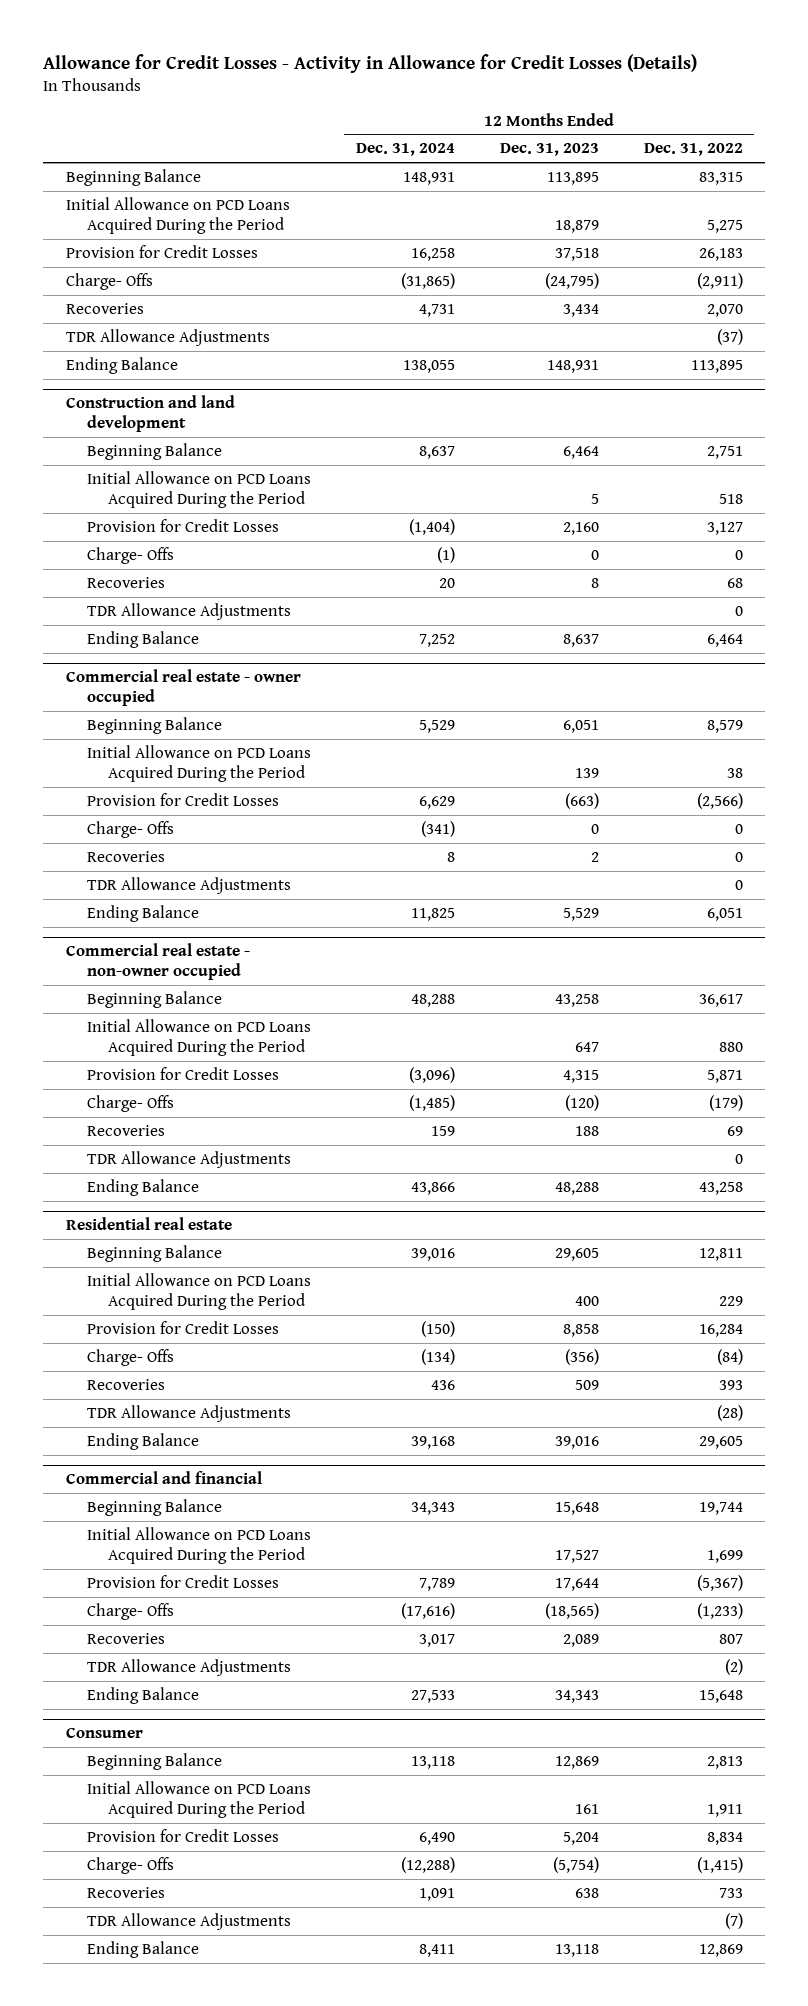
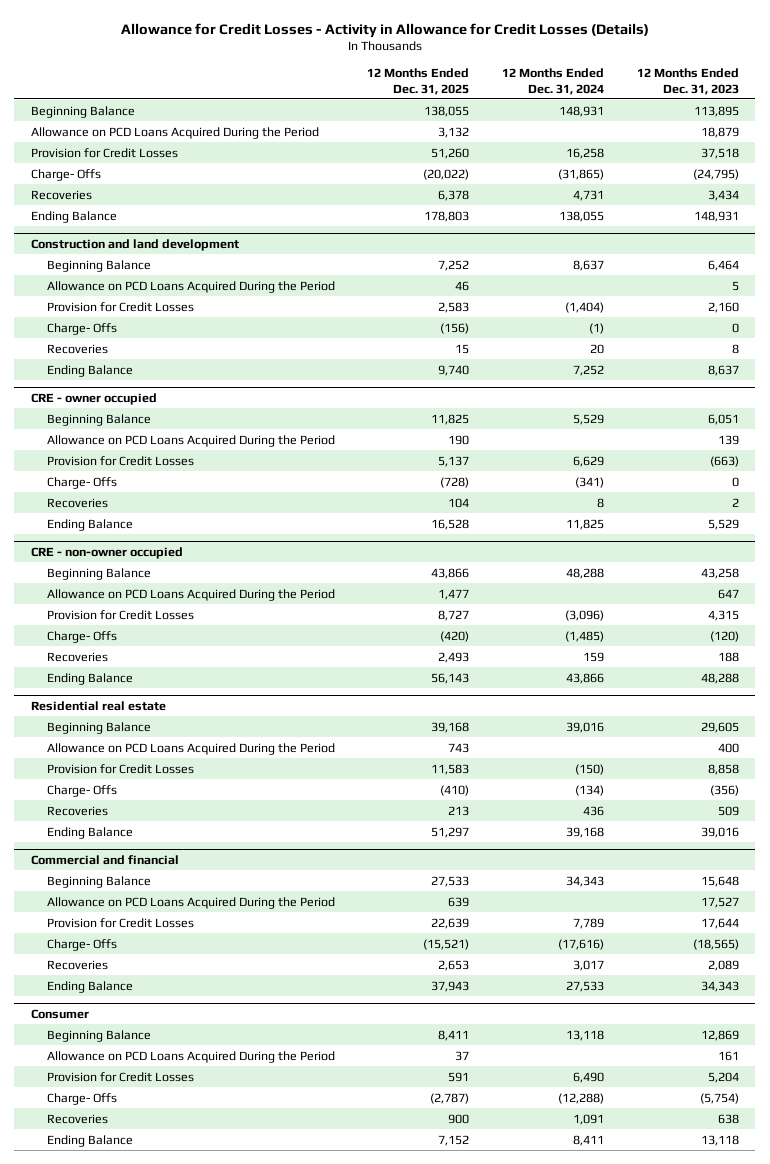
[643,143,743,157] Dec. 31, 2022 -> none
none -> [367,68,470,95] 12 Months Ended Dec. 31, 2025
[65,196,290,234] Initial Allowance on PCD Loans Acquired During the Period -> [30,126,319,139] Allowance on PCD Loans Acquired During the Period
[65,328,270,346] TDR Allowance Adjustments -> none
[86,470,311,508] Initial Allowance on PCD Loans Acquired During the Period -> [46,280,335,293] Allowance on PCD Loans Acquired During the Period
[86,602,291,620] TDR Allowance Adjustments -> none
[65,668,301,706] Commercial real estate - owner occupied -> [30,393,157,406] CRE - owner occupied
[86,744,311,782] Initial Allowance on PCD Loans Acquired During the Period -> [46,434,335,447] Allowance on PCD Loans Acquired During the Period
[86,876,291,894] TDR Allowance Adjustments -> none
[65,942,250,980] Commercial real estate - non-owner occupied -> [30,547,183,560] CRE - non-owner occupied
[86,1018,311,1056] Initial Allowance on PCD Loans Acquired During the Period -> [46,588,335,601] Allowance on PCD Loans Acquired During the Period
[86,1150,291,1168] TDR Allowance Adjustments -> none
[86,1272,311,1310] Initial Allowance on PCD Loans Acquired During the Period -> [46,742,335,755] Allowance on PCD Loans Acquired During the Period
[86,1404,291,1422] TDR Allowance Adjustments -> none
[86,1526,311,1564] Initial Allowance on PCD Loans Acquired During the Period -> [46,896,335,909] Allowance on PCD Loans Acquired During the Period
[86,1658,291,1676] TDR Allowance Adjustments -> none
[86,1780,311,1818] Initial Allowance on PCD Loans Acquired During the Period -> [46,1050,335,1063] Allowance on PCD Loans Acquired During the Period
[86,1912,291,1930] TDR Allowance Adjustments -> none

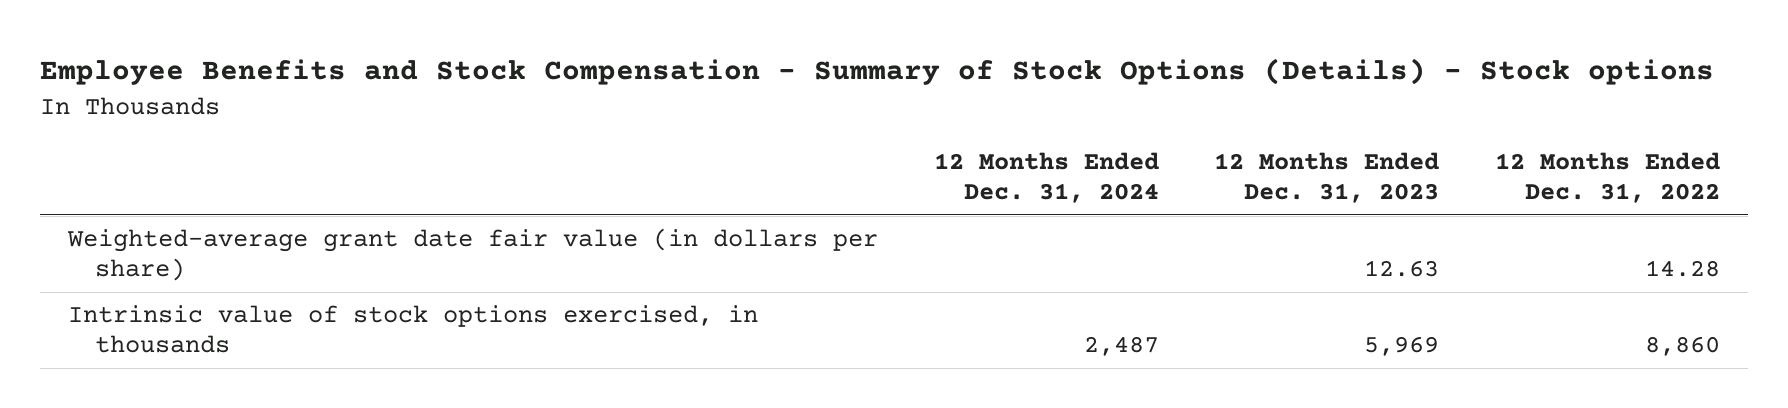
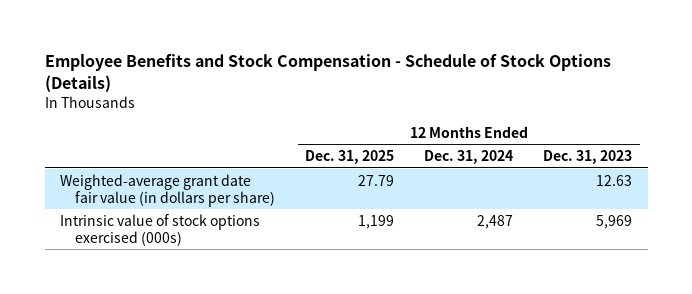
[39,58,1714,86] Employee Benefits and Stock Compensation - Summary of Stock Options (Details) - Stock options -> [44,53,611,92] Employee Benefits and Stock Compensation - Schedule of Stock Options (Details)
[1495,152,1721,204] 12 Months Ended Dec. 31, 2022 -> none
none -> [305,150,395,165] Dec. 31, 2025
[67,305,758,354] Intrinsic value of stock options exercised, in thousands -> [59,213,260,247] Intrinsic value of stock options exercised (000s)

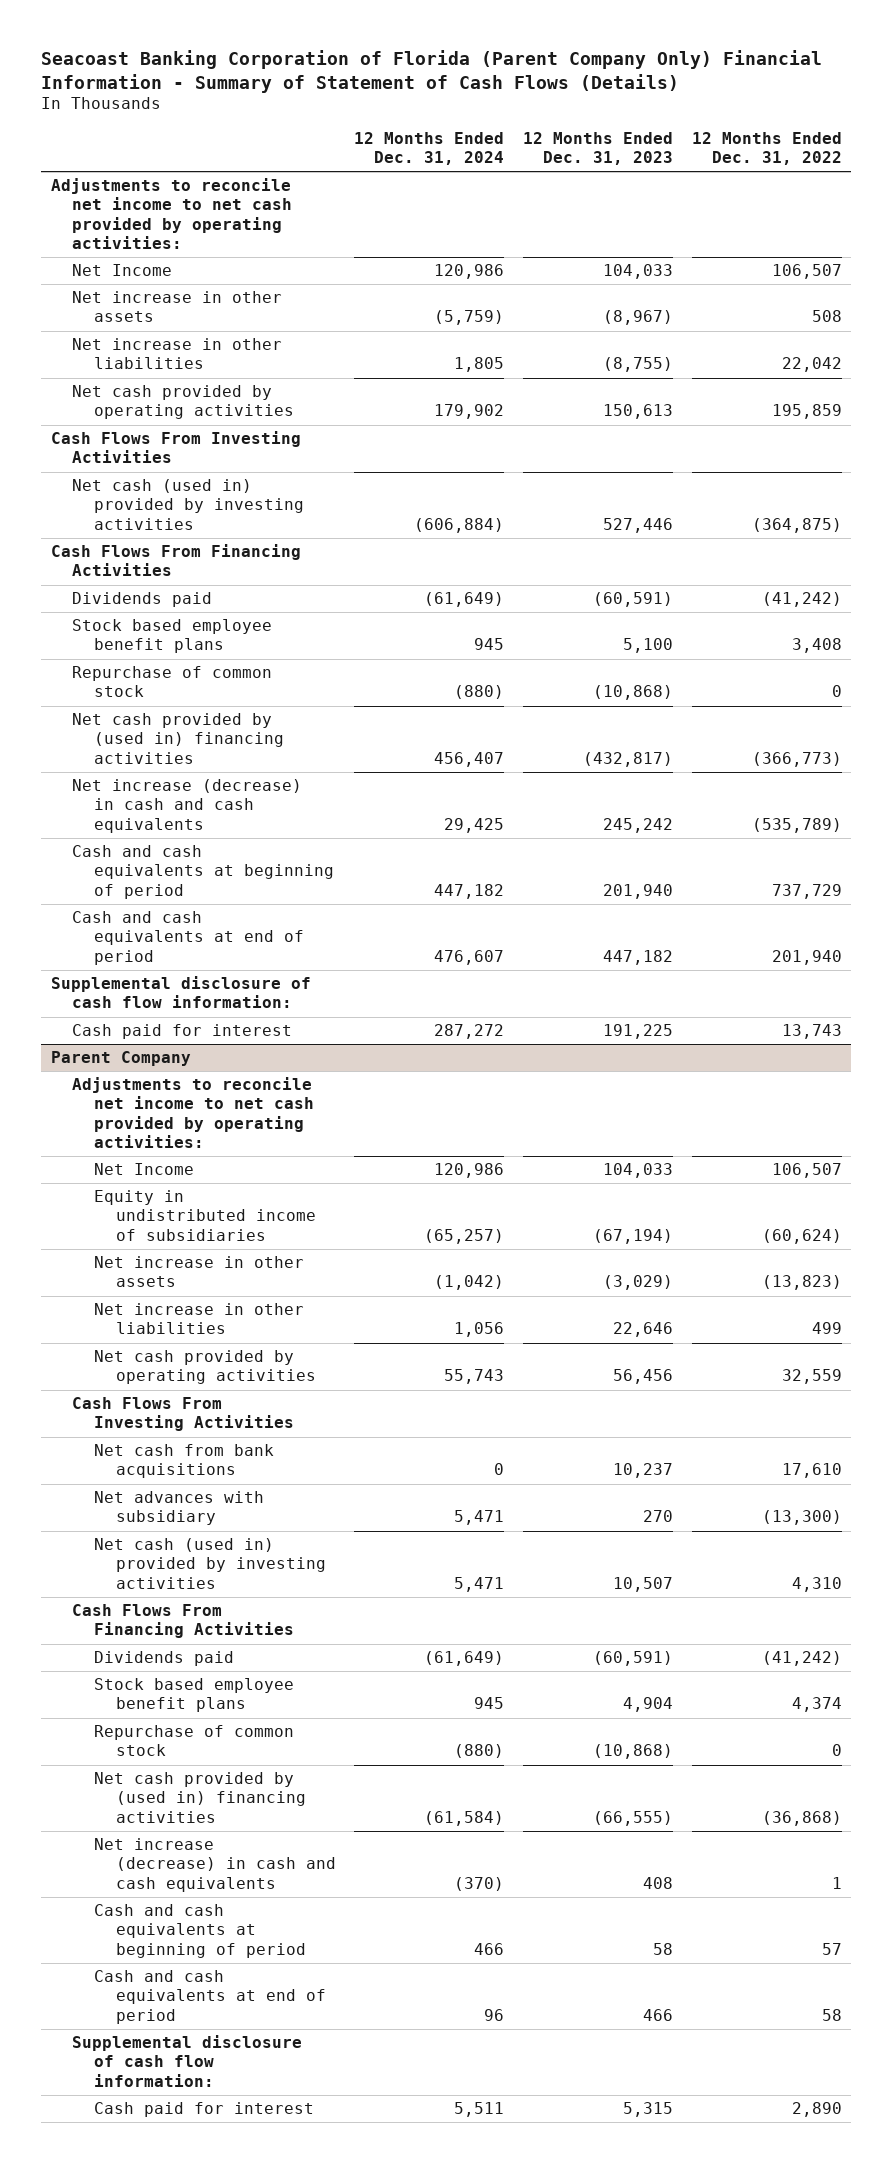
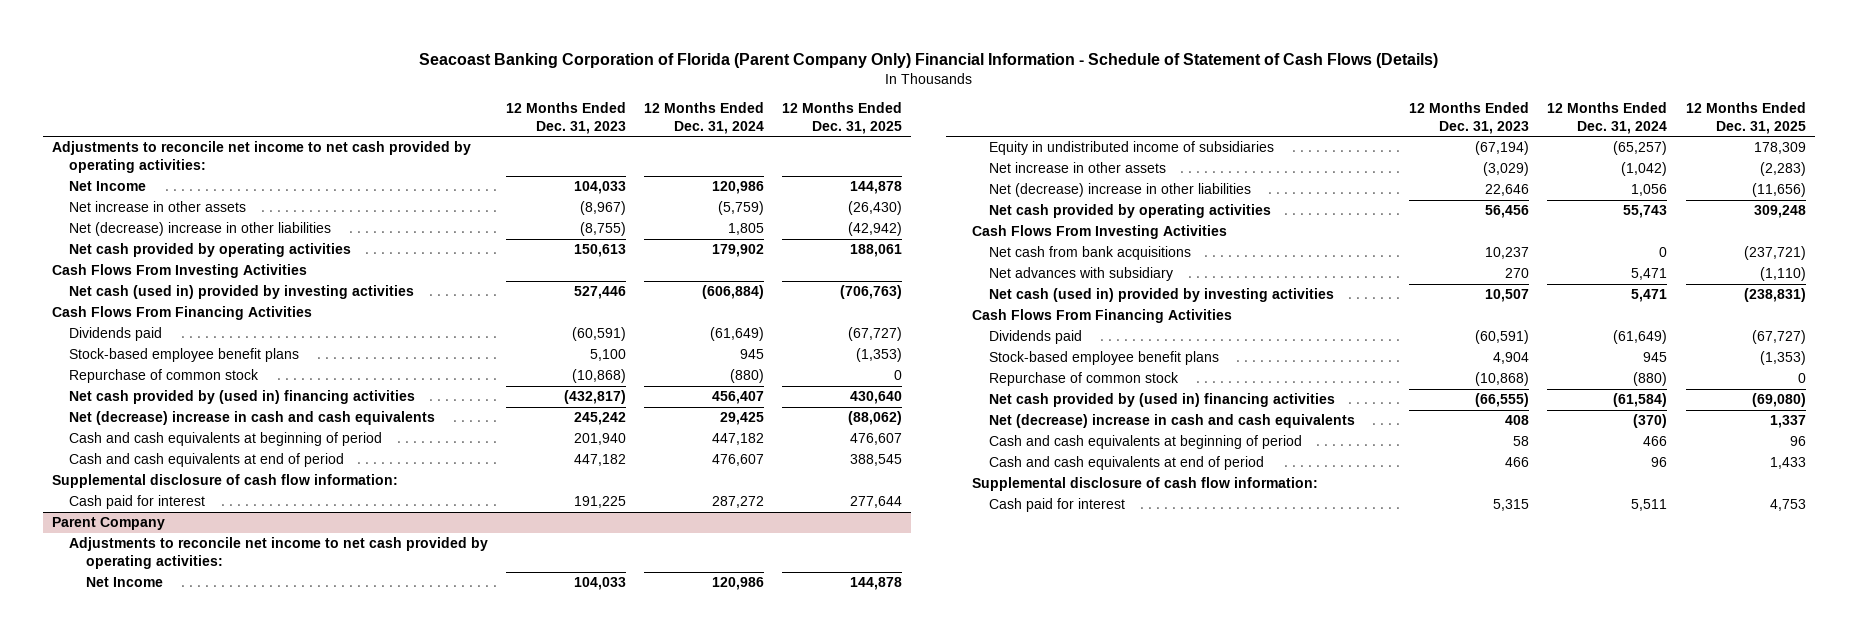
[41,50,823,93] Seacoast Banking Corporation of Florida (Parent Company Only) Financial Information - Summary of Statement of Cash Flows (Details) -> [418,52,1438,68] Seacoast Banking Corporation of Florida (Parent Company Only) Financial Information - Schedule of Statement of Cash Flows (Details)
[691,131,842,166] 12 Months Ended Dec. 31, 2022 -> none
none -> [782,102,903,134] 12 Months Ended Dec. 31, 2025
[72,338,283,370] Net increase in other liabilities -> [68,222,331,237] Net (decrease) increase in other liabilities
[72,619,273,654] Stock based employee benefit plans -> [68,348,299,363] Stock-based employee benefit plans
[72,779,303,833] Net increase (decrease) in cash and cash equivalents -> [68,411,435,426] Net (decrease) increase in cash and cash equivalents
[94,1303,305,1335] Net increase in other liabilities -> [989,183,1252,198] Net (decrease) increase in other liabilities
[94,1678,295,1713] Stock based employee benefit plans -> [989,351,1220,366] Stock-based employee benefit plans
[94,1838,336,1892] Net increase (decrease) in cash and cash equivalents -> [989,414,1356,429] Net (decrease) increase in cash and cash equivalents

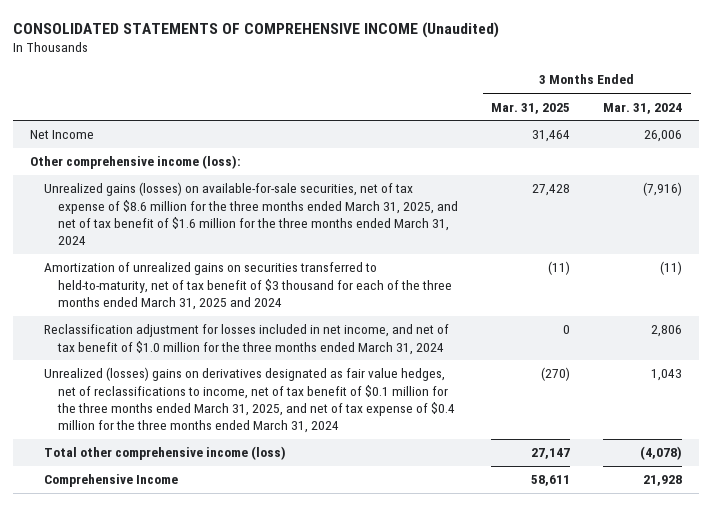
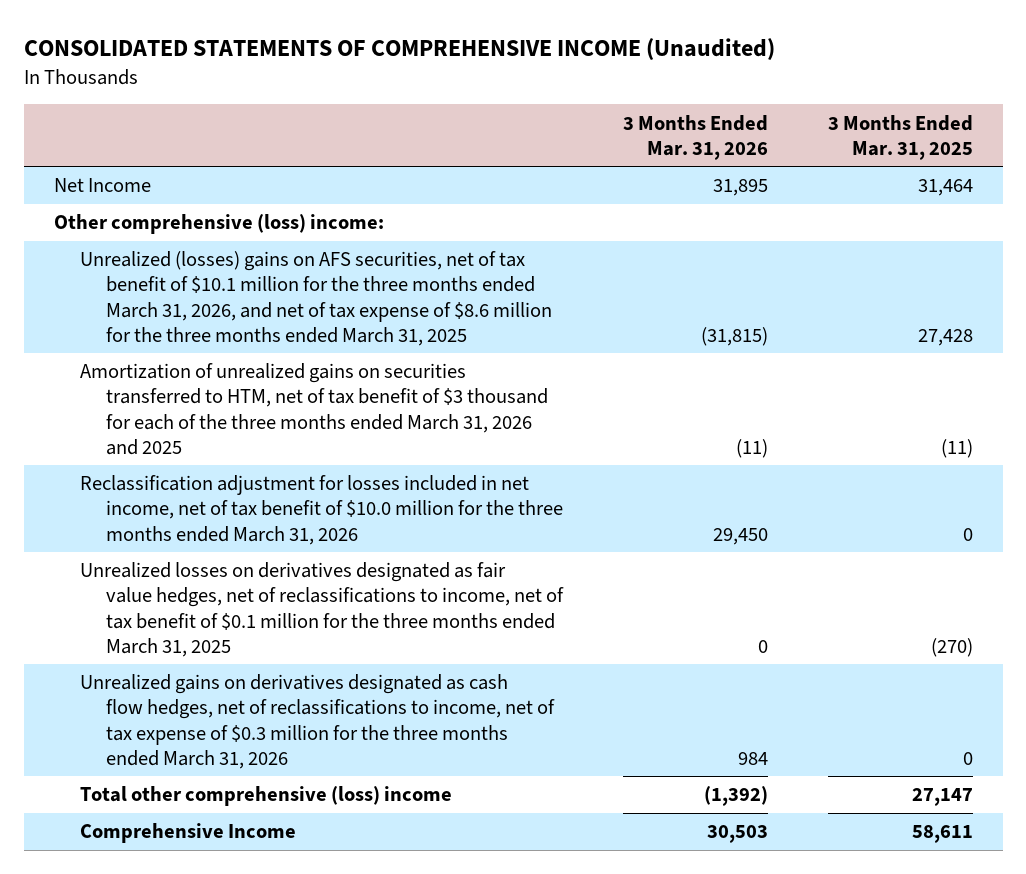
[603,102,683,114] Mar. 31, 2024 -> none
none -> [623,114,769,160] 3 Months Ended Mar. 31, 2026
[29,155,241,170] Other comprehensive income (loss): -> [53,214,384,235] Other comprehensive (loss) income:
[43,182,458,245] Unrealized gains (losses) on available-for-sale securities, net of tax expense of $8.6 million for the three months ended March 31, 2025, and net of tax benefit of $1.6 million for the three months ended March 31, 2024 -> [79,251,553,346] Unrealized (losses) gains on AFS securities, net of tax benefit of $10.1 million for the three months ended March 31, 2026, and net of tax expense of $8.6 million for the three months ended March 31, 2025
[43,262,452,310] Amortization of unrealized gains on securities transferred to held-to-maturity, net of tax benefit of $3 thousand for each of the three months ended March 31, 2025 and 2024 -> [79,363,549,455] Amortization of unrealized gains on securities transferred to HTM, net of tax benefit of $3 thousand for each of the three months ended March 31, 2026 and 2025
[43,324,449,355] Reclassification adjustment for losses included in net income, and net of tax benefit of $1.0 million for the three months ended March 31, 2024 -> [79,475,564,545] Reclassification adjustment for losses included in net income, net of tax benefit of $10.0 million for the three months ended March 31, 2026
[43,367,455,433] Unrealized (losses) gains on derivatives designated as fair value hedges, net of reclassifications to income, net of tax benefit of $0.1 million for the three months ended March 31, 2025, and net of tax expense of $0.4 million for the three months ended March 31, 2024 -> [79,562,565,657] Unrealized losses on derivatives designated as fair value hedges, net of reclassifications to income, net of tax benefit of $0.1 million for the three months ended March 31, 2025
none -> [79,674,556,769] Unrealized gains on derivatives designated as cash flow hedges, net of reclassifications to income, net of tax expense of $0.3 million for the three months ended March 31, 2026
[43,446,286,461] Total other comprehensive income (loss) -> [79,786,452,807] Total other comprehensive (loss) income

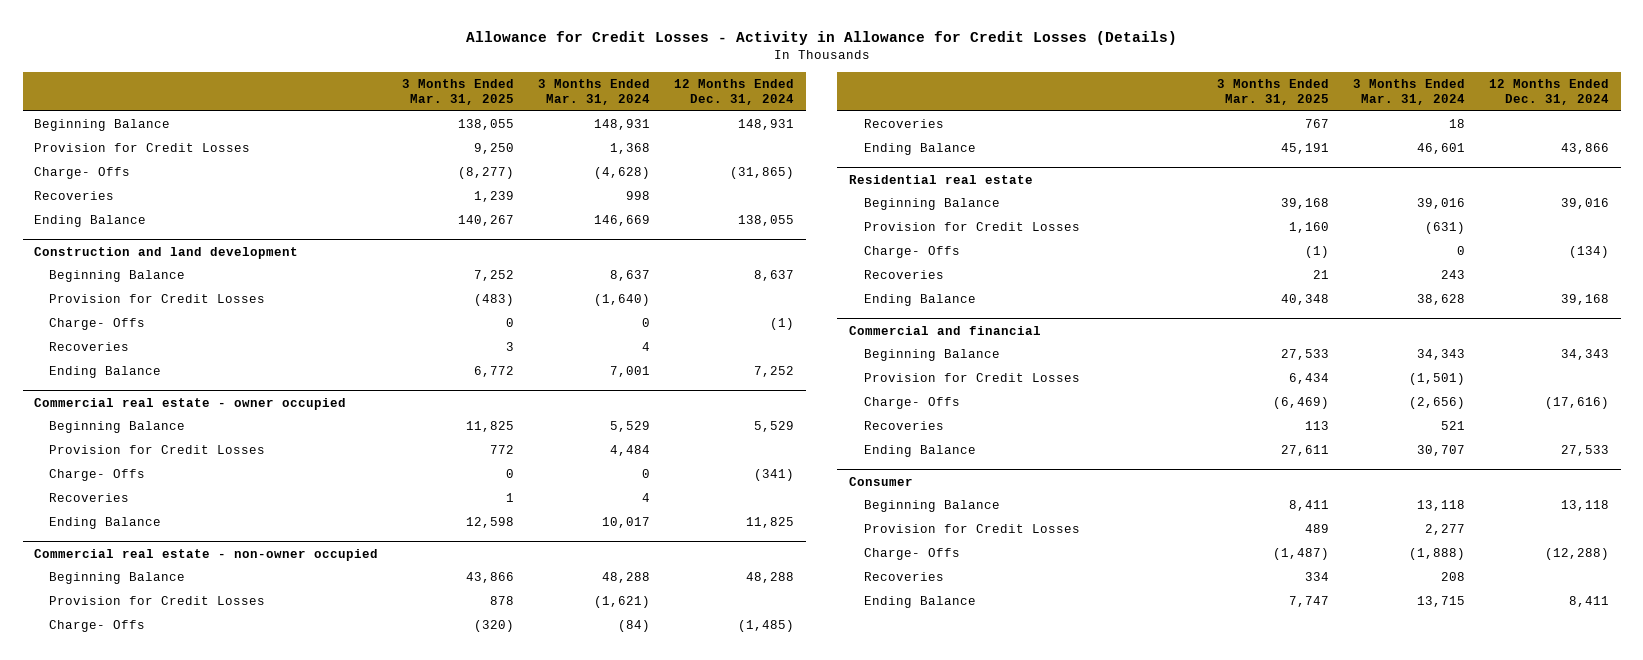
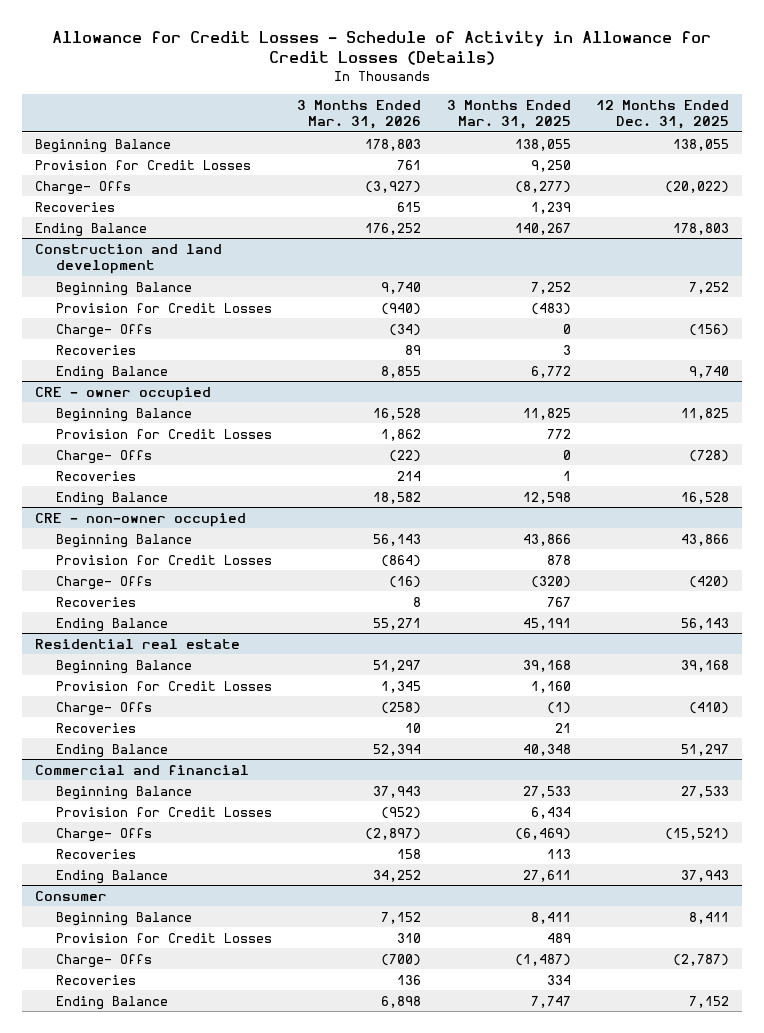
[465,31,1177,46] Allowance for Credit Losses - Activity in Allowance for Credit Losses (Details) -> [52,30,712,66] Allowance for Credit Losses - Schedule of Activity in Allowance for Credit Losses (Details)
[538,78,651,105] 3 Months Ended Mar. 31, 2024 -> none
[673,78,794,105] 12 Months Ended Dec. 31, 2024 -> none
none -> [297,99,422,130] 3 Months Ended Mar. 31, 2026
none -> [596,99,730,130] 12 Months Ended Dec. 31, 2025
[34,397,347,410] Commercial real estate - owner occupied -> [35,386,212,401] CRE - owner occupied
[34,548,379,561] Commercial real estate - non-owner occupied -> [35,512,247,527] CRE - non-owner occupied

